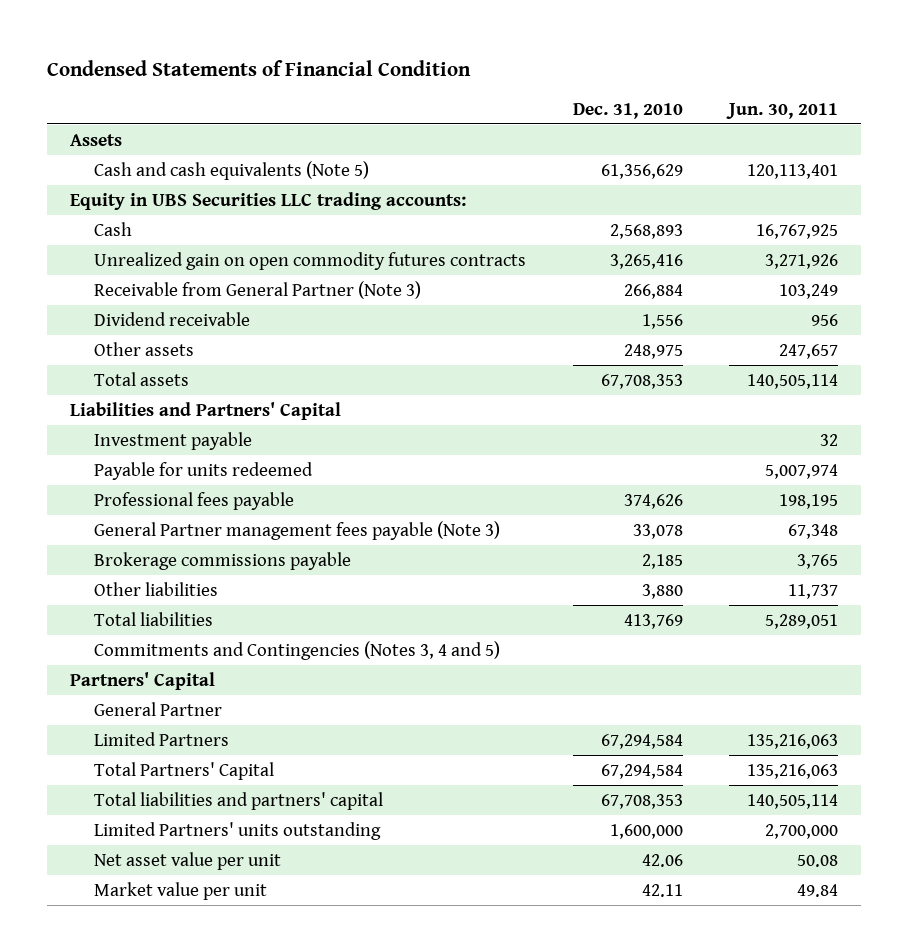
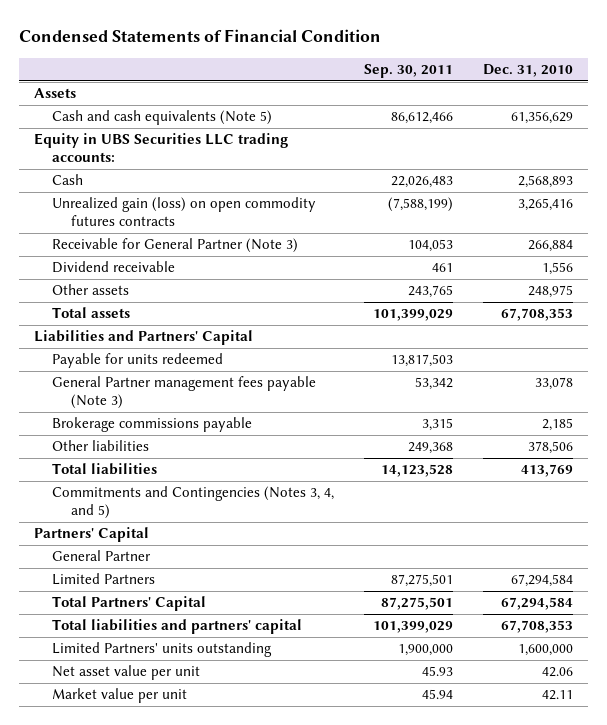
[726,102,839,119] Jun. 30, 2011 -> none
none -> [364,64,454,79] Sep. 30, 2011
[94,251,527,270] Unrealized gain on open commodity futures contracts -> [52,197,317,227] Unrealized gain (loss) on open commodity futures contracts
[94,280,422,299] Receivable from General Partner (Note 3) -> [52,238,299,254] Receivable for General Partner (Note 3)
[94,431,253,450] Investment payable -> none
[94,491,295,510] Professional fees payable -> none
[641,583,683,599] 3,880 -> [528,441,574,455] 378,506
[94,640,501,660] Commitments and Contingencies (Notes 3, 4 and 5) -> [52,486,335,520] Commitments and Contingencies (Notes 3, 4, and 5)

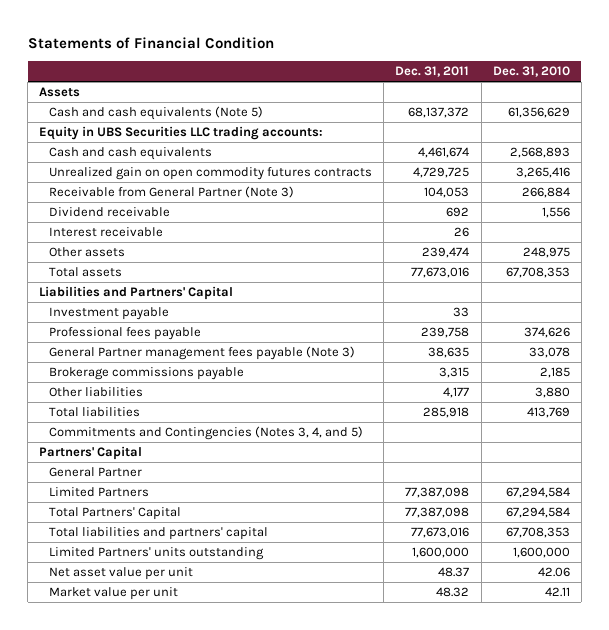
[19,29,382,43] Condensed Statements of Financial Condition -> [27,36,274,49] Statements of Financial Condition
[364,64,454,79] Sep. 30, 2011 -> none
none -> [395,65,470,77] Dec. 31, 2011
[52,174,84,186] Cash -> [49,147,213,161] Cash and cash equivalents
[52,197,317,227] Unrealized gain (loss) on open commodity futures contracts -> [49,167,373,181] Unrealized gain on open commodity futures contracts
[52,238,299,254] Receivable for General Partner (Note 3) -> [49,186,295,199] Receivable from General Partner (Note 3)
none -> [49,227,164,238] Interest receivable
[52,353,224,369] Payable for units redeemed -> none
none -> [49,307,170,321] Investment payable
none -> [49,327,202,341] Professional fees payable
[528,441,574,455] 378,506 -> [534,387,570,399] 3,880

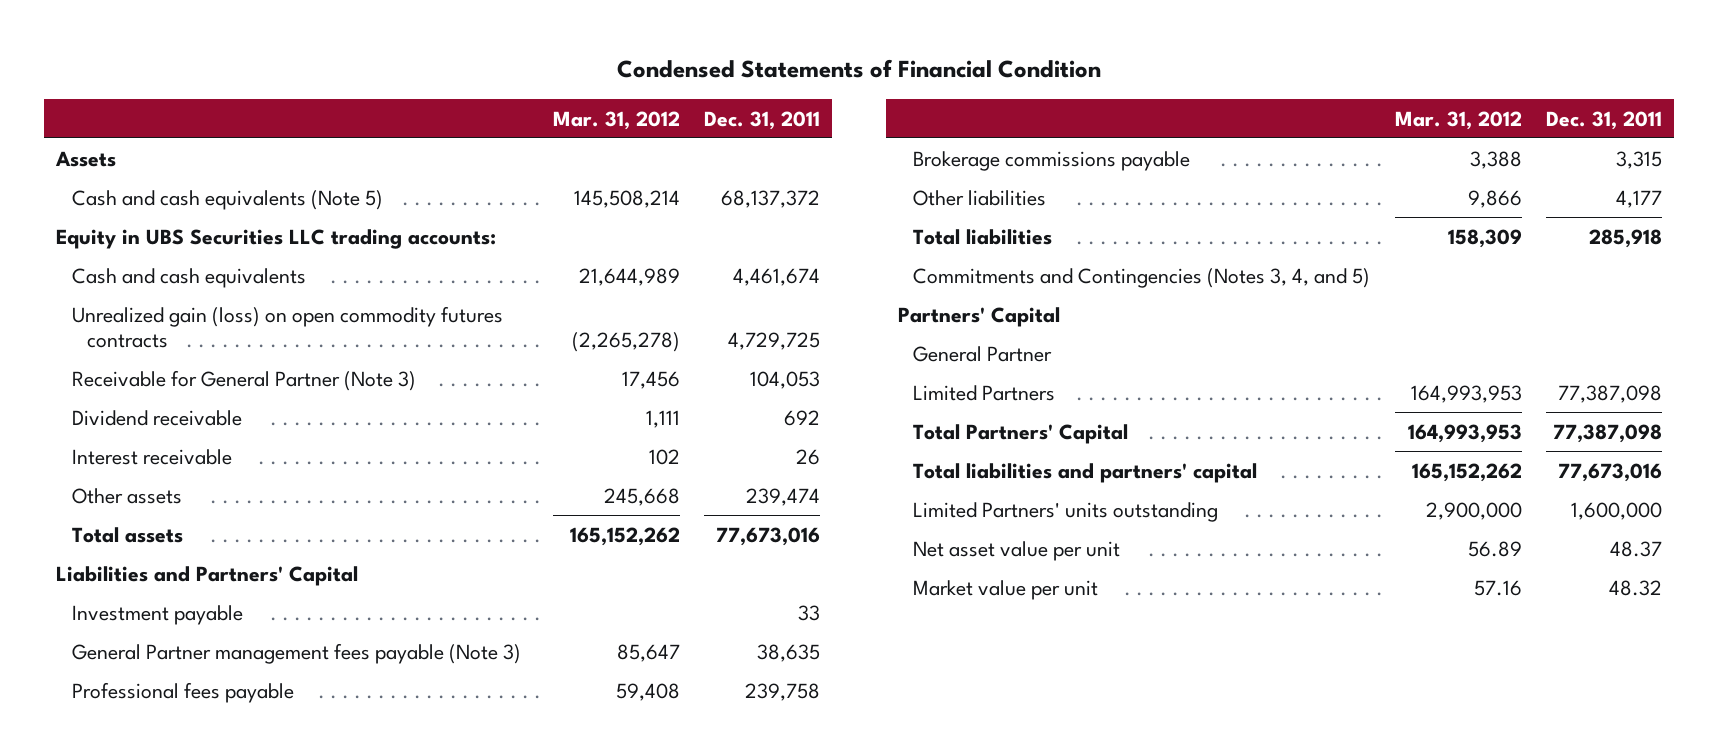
[27,36,274,49] Statements of Financial Condition -> [617,59,1102,79] Condensed Statements of Financial Condition
[492,65,570,77] Dec. 31, 2010 -> none
none -> [552,110,680,130] Mar. 31, 2012
[49,167,373,181] Unrealized gain on open commodity futures contracts -> [71,305,503,348] Unrealized gain (loss) on open commodity futures contracts
[49,186,295,199] Receivable from General Partner (Note 3) -> [71,369,416,391] Receivable for General Partner (Note 3)
[49,327,202,341] Professional fees payable -> [71,681,294,703] Professional fees payable

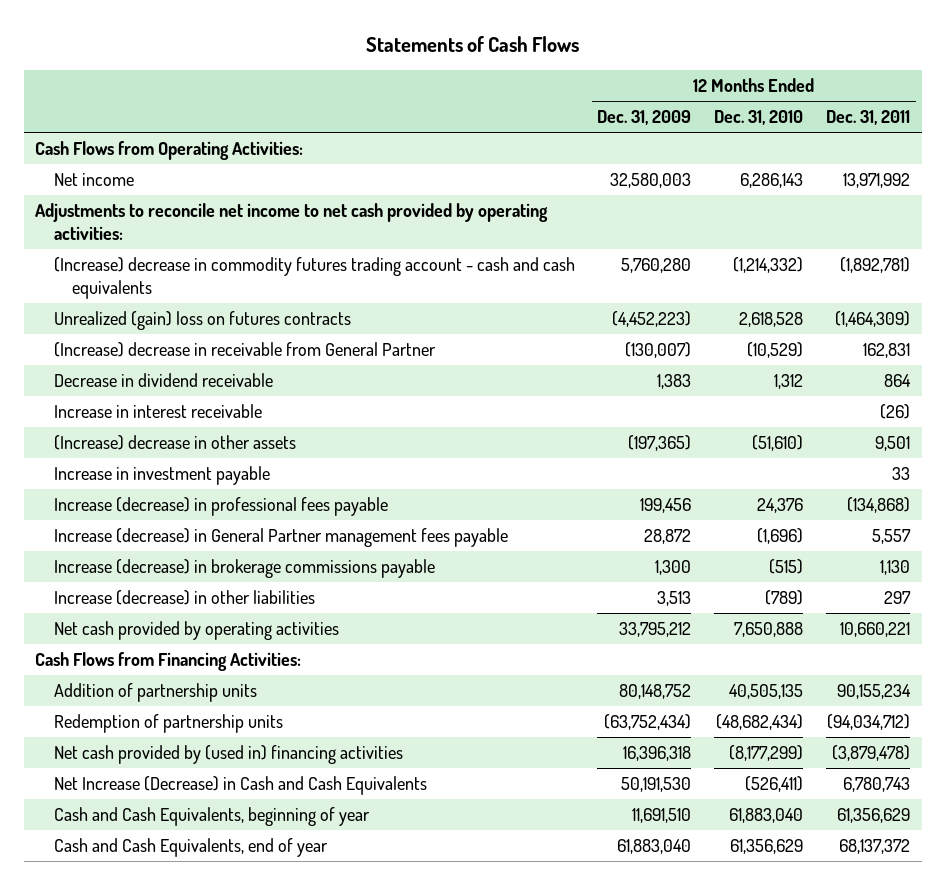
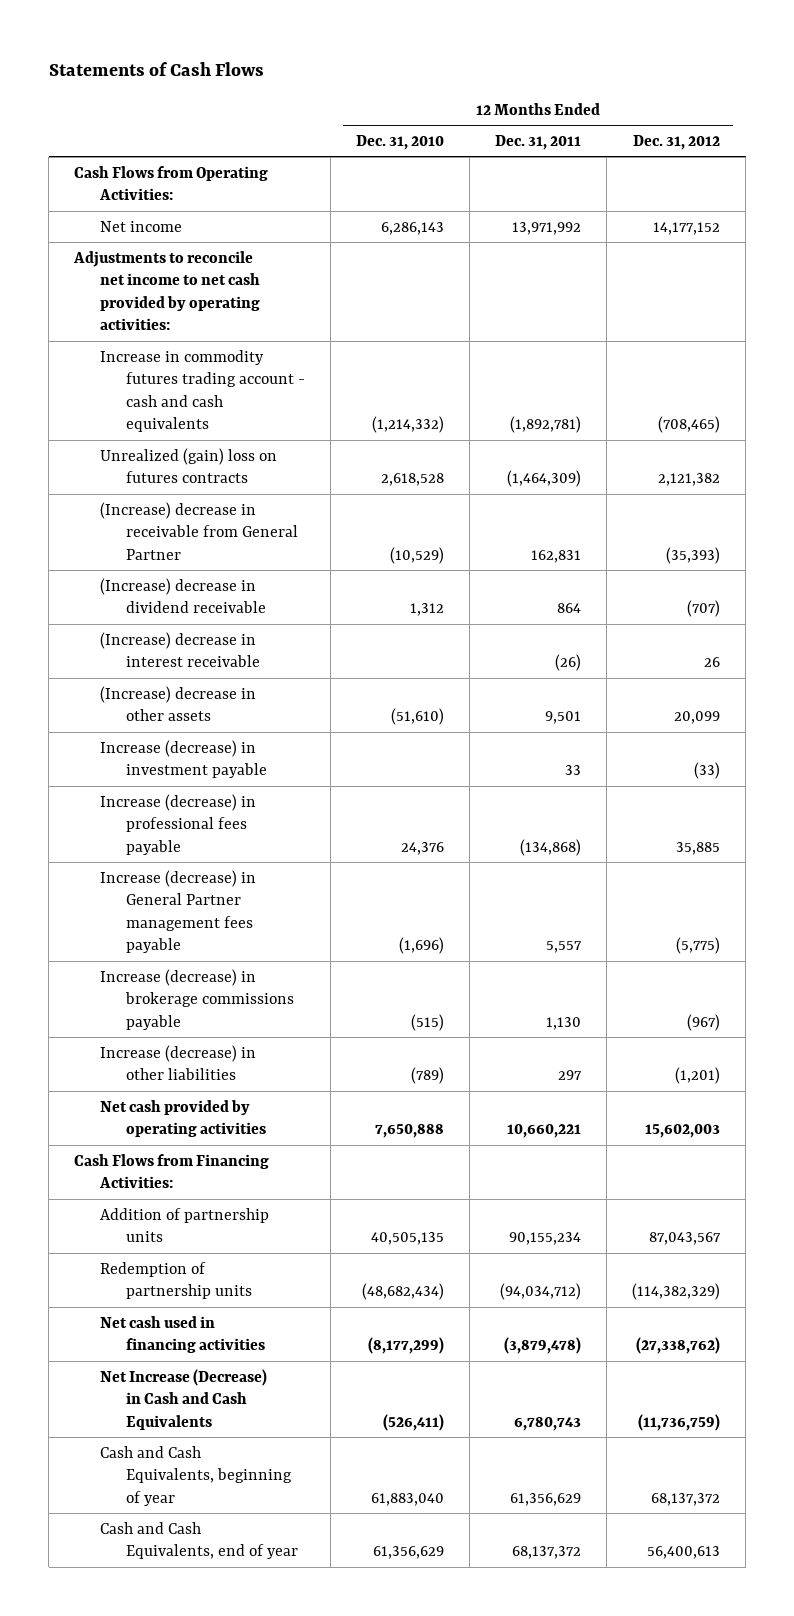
[597,110,692,126] Dec. 31, 2009 -> none
none -> [633,134,721,150] Dec. 31, 2012
[53,257,575,299] (Increase) decrease in commodity futures trading account - cash and cash equivalents -> [100,349,305,433] Increase in commodity futures trading account - cash and cash equivalents
[53,373,273,388] Decrease in dividend receivable -> [100,577,266,614] (Increase) decrease in dividend receivable
[53,404,262,419] Increase in interest receivable -> [100,631,260,668] (Increase) decrease in interest receivable
[53,466,270,486] Increase in investment payable -> [100,739,267,779] Increase (decrease) in investment payable
[53,745,403,765] Net cash provided by (used in) financing activities -> [100,1315,265,1354] Net cash used in financing activities

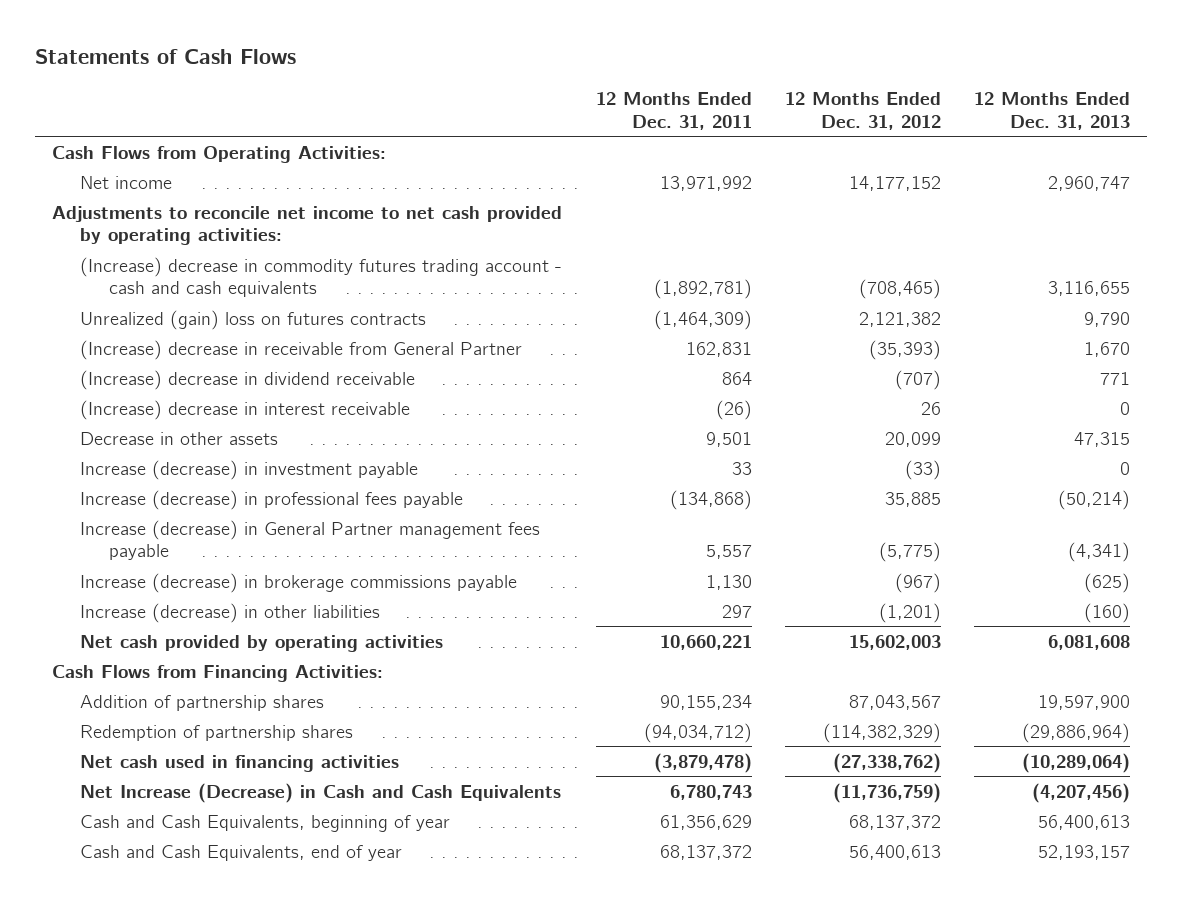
[355,134,444,150] Dec. 31, 2010 -> none
none -> [973,91,1130,130] 12 Months Ended Dec. 31, 2013
[100,349,305,433] Increase in commodity futures trading account - cash and cash equivalents -> [80,256,563,298] (Increase) decrease in commodity futures trading account - cash and cash equivalents
[100,685,257,722] (Increase) decrease in other assets -> [80,431,279,445] Decrease in other assets
[100,1207,270,1243] Addition of partnership units -> [80,694,325,711] Addition of partnership shares
[100,1261,252,1300] Redemption of partnership units -> [80,724,354,741] Redemption of partnership shares

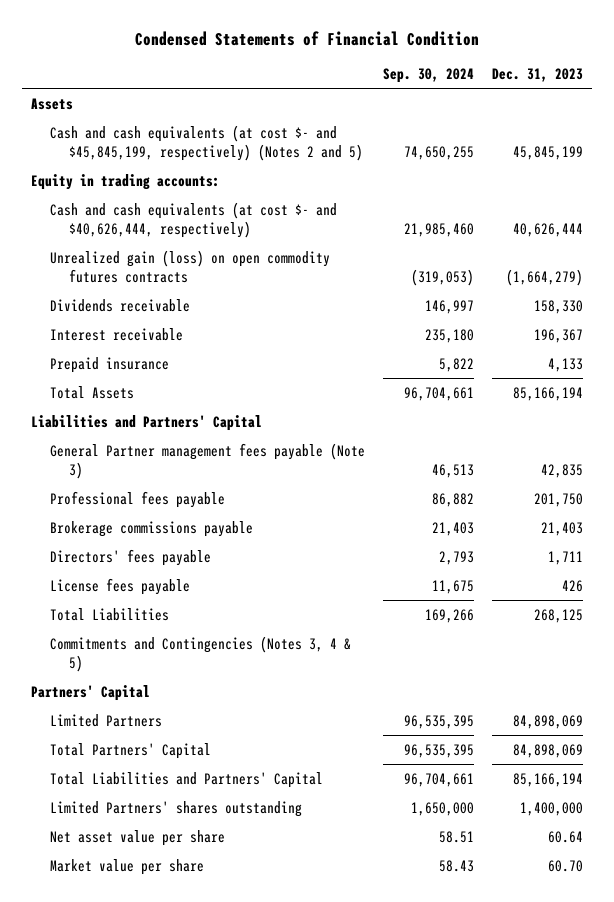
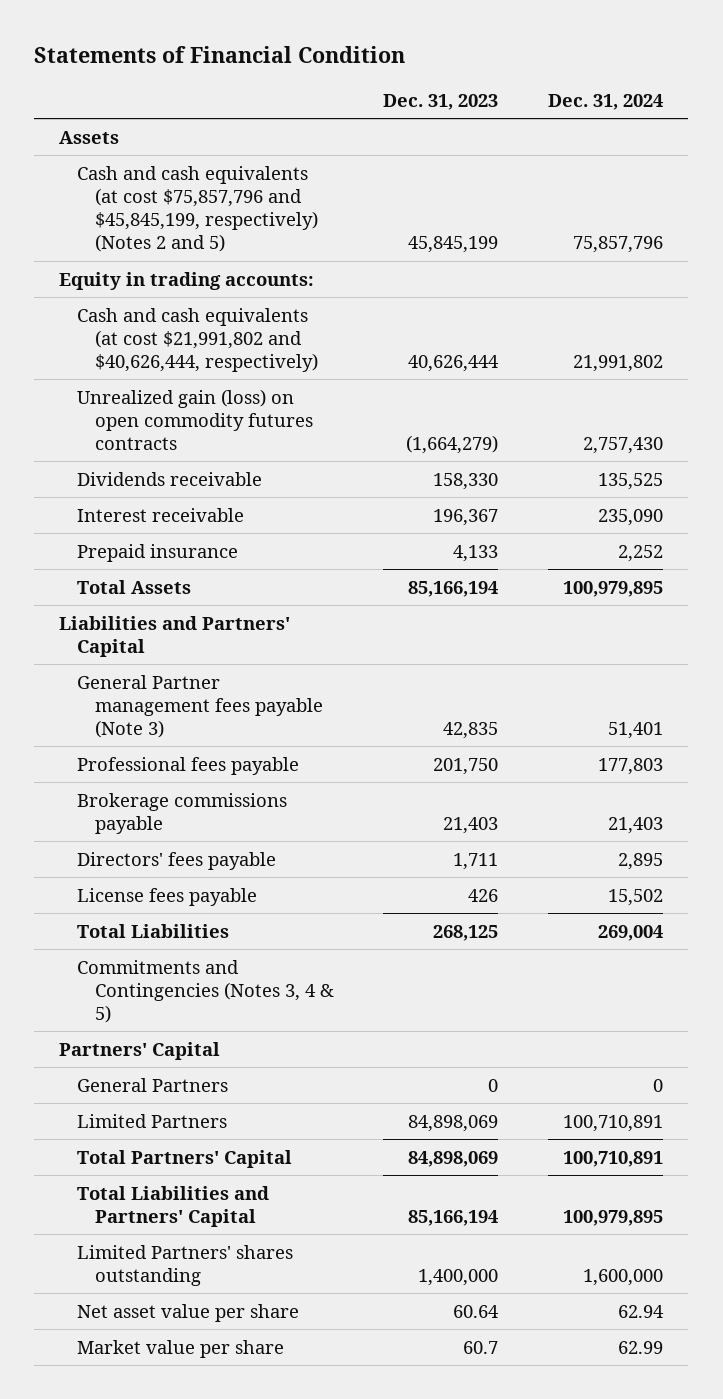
[134,30,479,46] Condensed Statements of Financial Condition -> [34,46,406,64] Statements of Financial Condition
[383,68,475,84] Sep. 30, 2024 -> none
none -> [548,93,664,110] Dec. 31, 2024
[50,124,364,161] Cash and cash equivalents (at cost $- and $45,845,199, respectively) (Notes 2 and 5) -> [76,165,318,253] Cash and cash equivalents (at cost $75,857,796 and $45,845,199, respectively) (Notes 2 and 5)
[50,201,338,238] Cash and cash equivalents (at cost $- and $40,626,444, respectively) -> [76,307,318,373] Cash and cash equivalents (at cost $21,991,802 and $40,626,444, respectively)
none -> [76,1077,228,1092] General Partners
[548,859,584,872] 60.70 -> [463,1340,499,1354] 60.7

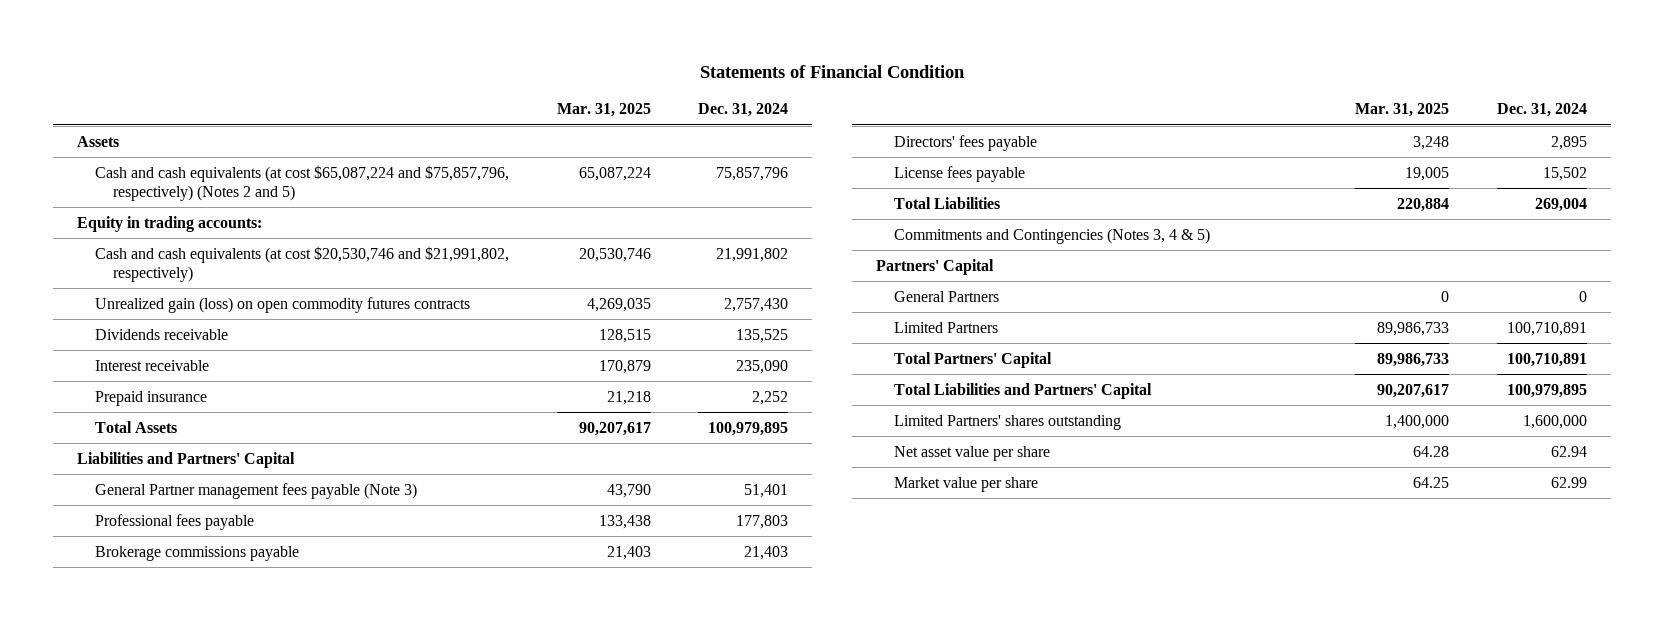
[383,93,499,110] Dec. 31, 2023 -> none
none -> [556,103,651,118] Mar. 31, 2025
[76,165,318,253] Cash and cash equivalents (at cost $75,857,796 and $45,845,199, respectively) (Notes 2 and 5) -> [95,164,510,201] Cash and cash equivalents (at cost $65,087,224 and $75,857,796, respectively) (Notes 2 and 5)
[76,307,318,373] Cash and cash equivalents (at cost $21,991,802 and $40,626,444, respectively) -> [95,245,510,282] Cash and cash equivalents (at cost $20,530,746 and $21,991,802, respectively)

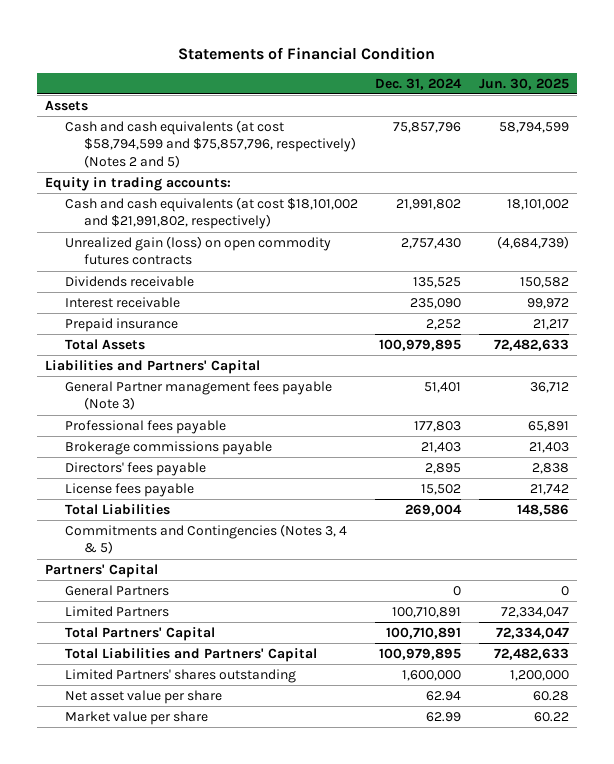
[556,103,651,118] Mar. 31, 2025 -> none
none -> [478,77,569,90] Jun. 30, 2025
[95,164,510,201] Cash and cash equivalents (at cost $65,087,224 and $75,857,796, respectively) (Notes 2 and 5) -> [64,120,357,168] Cash and cash equivalents (at cost $58,794,599 and $75,857,796, respectively) (Notes 2 and 5)
[95,245,510,282] Cash and cash equivalents (at cost $20,530,746 and $21,991,802, respectively) -> [64,197,358,230] Cash and cash equivalents (at cost $18,101,002 and $21,991,802, respectively)

